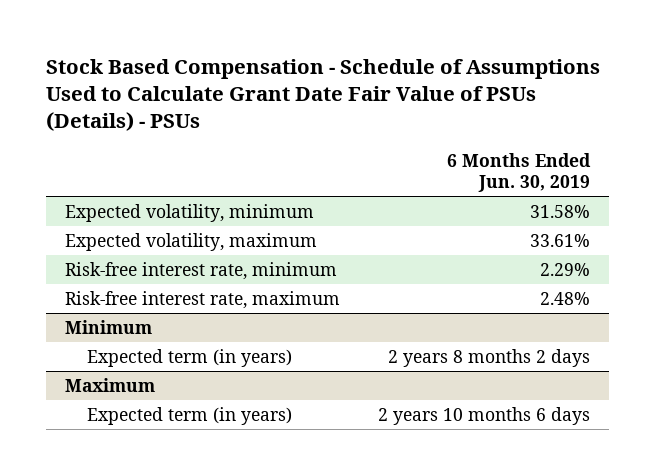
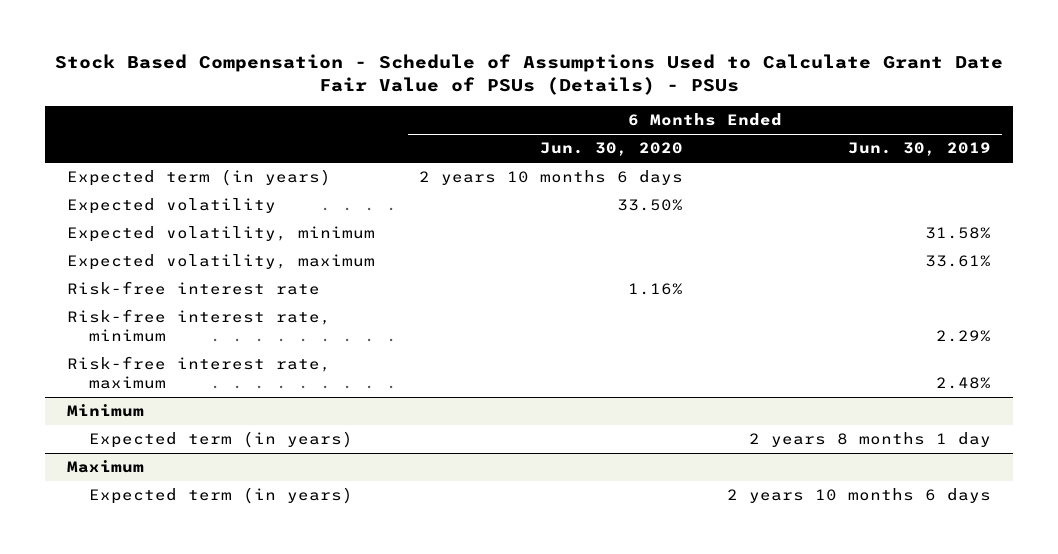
none -> [540,142,684,157] Jun. 30, 2020
none -> [66,169,331,187] Expected term (in years)
none -> [66,198,276,215] Expected volatility
none -> [66,281,320,296] Risk-free interest rate
[387,349,590,368] 2 years 8 months 2 days -> [749,432,992,448] 2 years 8 months 1 day

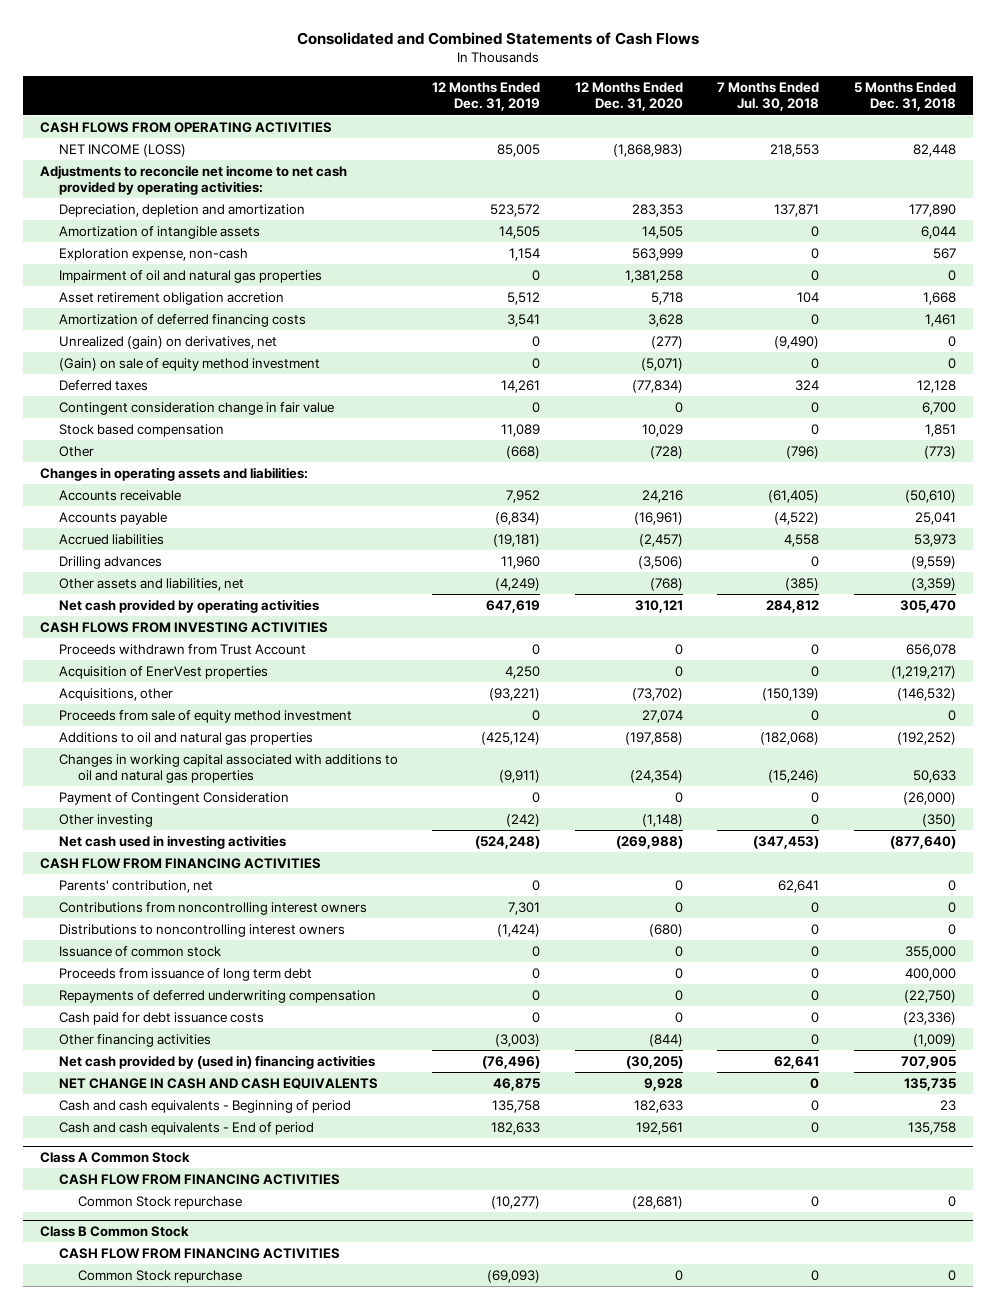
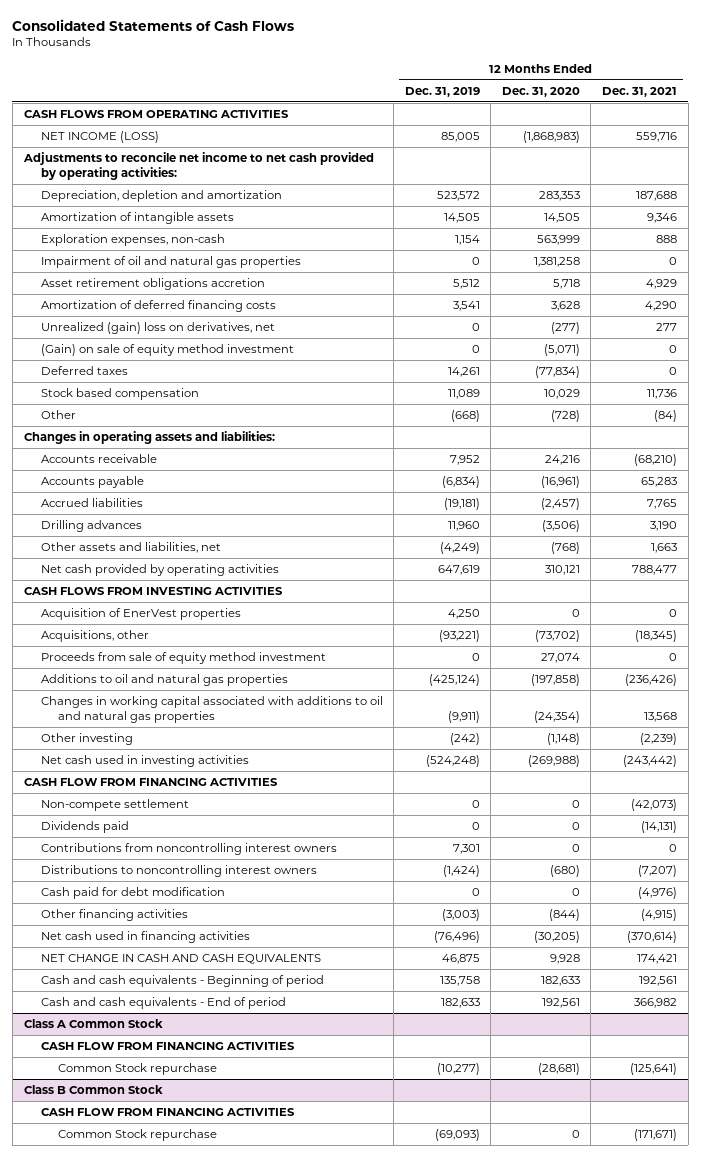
[296,31,699,45] Consolidated and Combined Statements of Cash Flows -> [12,18,295,31] Consolidated Statements of Cash Flows
[717,81,820,112] 7 Months Ended Jul. 30, 2018 -> none
[853,81,956,112] 5 Months Ended Dec. 31, 2018 -> none
none -> [602,86,678,97] Dec. 31, 2021
[58,247,248,261] Exploration expense, non-cash -> [40,233,225,246] Exploration expenses, non-cash
[58,291,284,305] Asset retirement obligation accretion -> [40,277,265,290] Asset retirement obligations accretion
[58,335,277,349] Unrealized (gain) on derivatives, net -> [40,321,275,334] Unrealized (gain) loss on derivatives, net
[58,401,334,415] Contingent consideration change in fair value -> none
[58,643,306,655] Proceeds withdrawn from Trust Account -> none
[58,791,289,805] Payment of Contingent Consideration -> none
[58,879,213,893] Parents' contribution, net -> none
none -> [40,798,189,811] Non-compete settlement
none -> [40,820,129,833] Dividends paid
[58,945,221,957] Issuance of common stock -> none
[58,967,312,981] Proceeds from issuance of long term debt -> none
[58,989,376,1003] Repayments of deferred underwriting compensation -> none
[58,1011,264,1025] Cash paid for debt issuance costs -> [40,886,225,899] Cash paid for debt modification
[58,1054,375,1069] Net cash provided by (used in) financing activities -> [40,930,250,943] Net cash used in financing activities

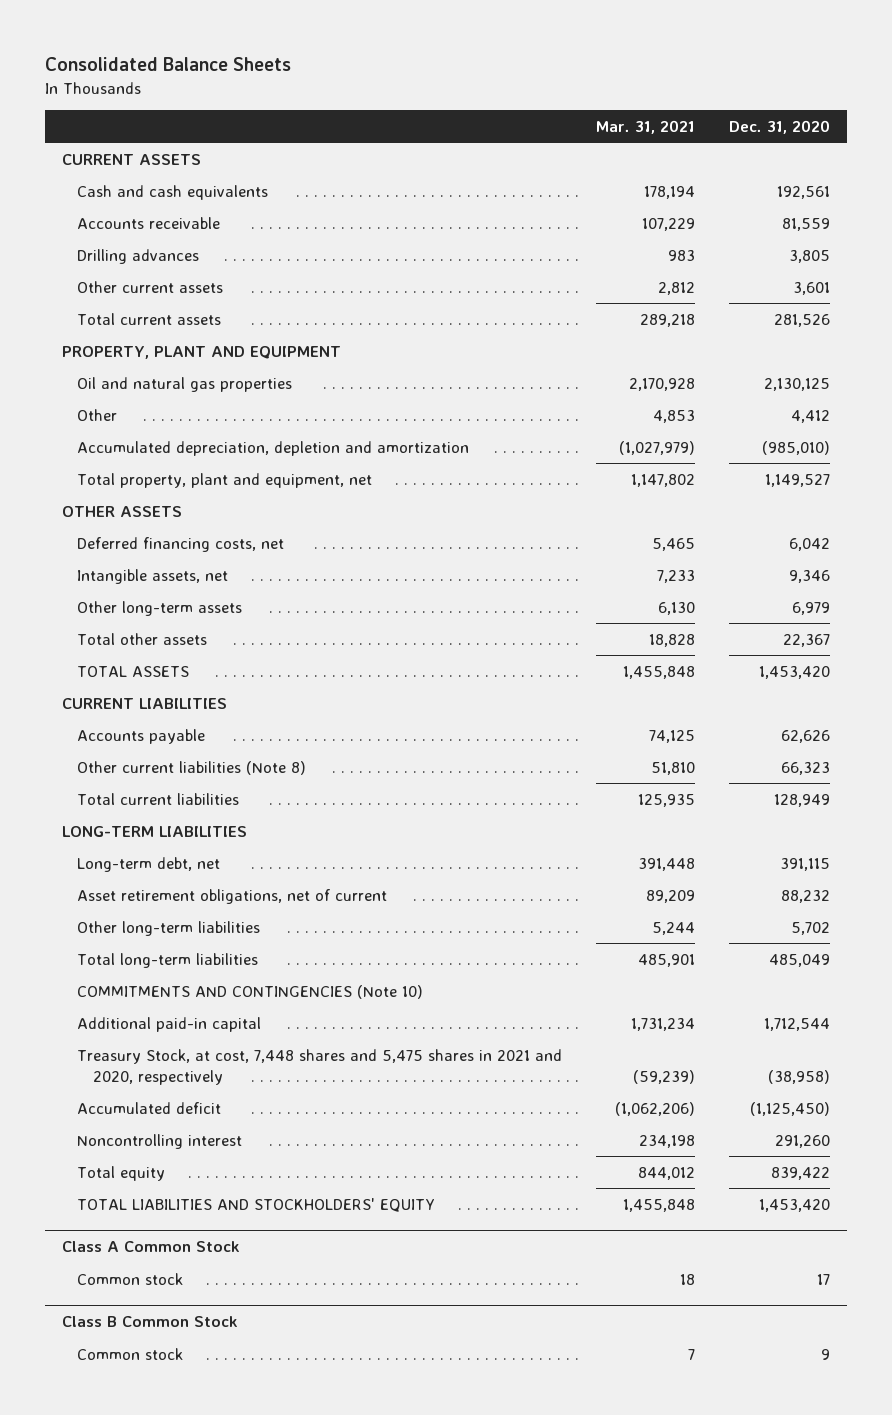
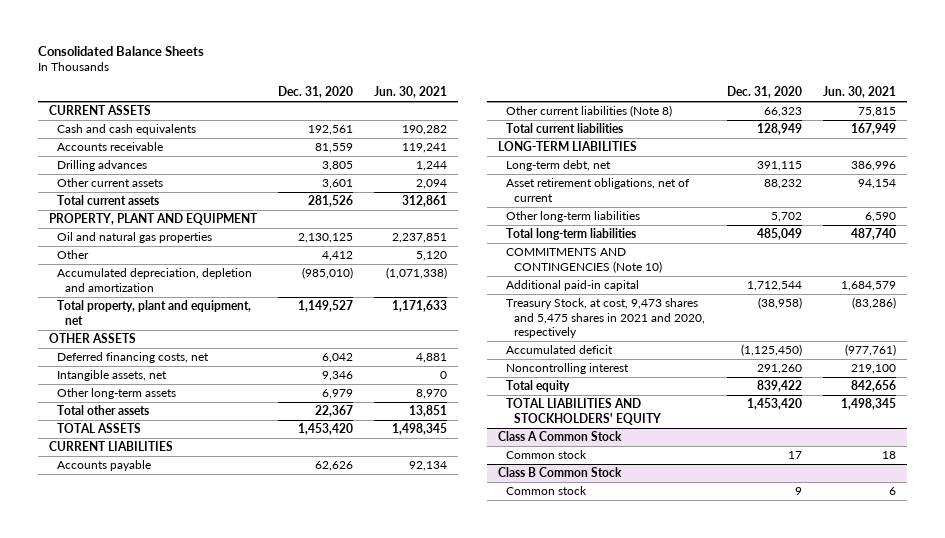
[596,119,696,134] Mar. 31, 2021 -> none
none -> [374,86,448,99] Jun. 30, 2021
[77,1048,563,1085] Treasury Stock, at cost, 7,448 shares and 5,475 shares in 2021 and 2020, respectively -> [505,298,706,339] Treasury Stock, at cost, 9,473 shares and 5,475 shares in 2021 and 2020, respectively

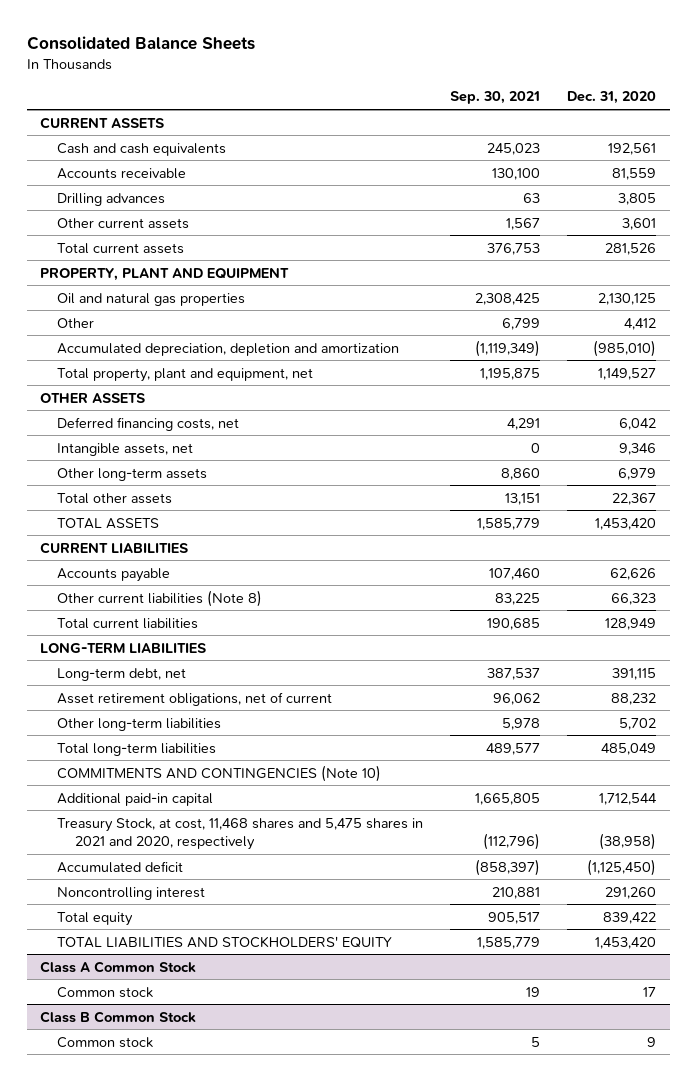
[374,86,448,99] Jun. 30, 2021 -> none
none -> [450,91,541,105] Sep. 30, 2021
[505,298,706,339] Treasury Stock, at cost, 9,473 shares and 5,475 shares in 2021 and 2020, respectively -> [57,817,424,851] Treasury Stock, at cost, 11,468 shares and 5,475 shares in 2021 and 2020, respectively

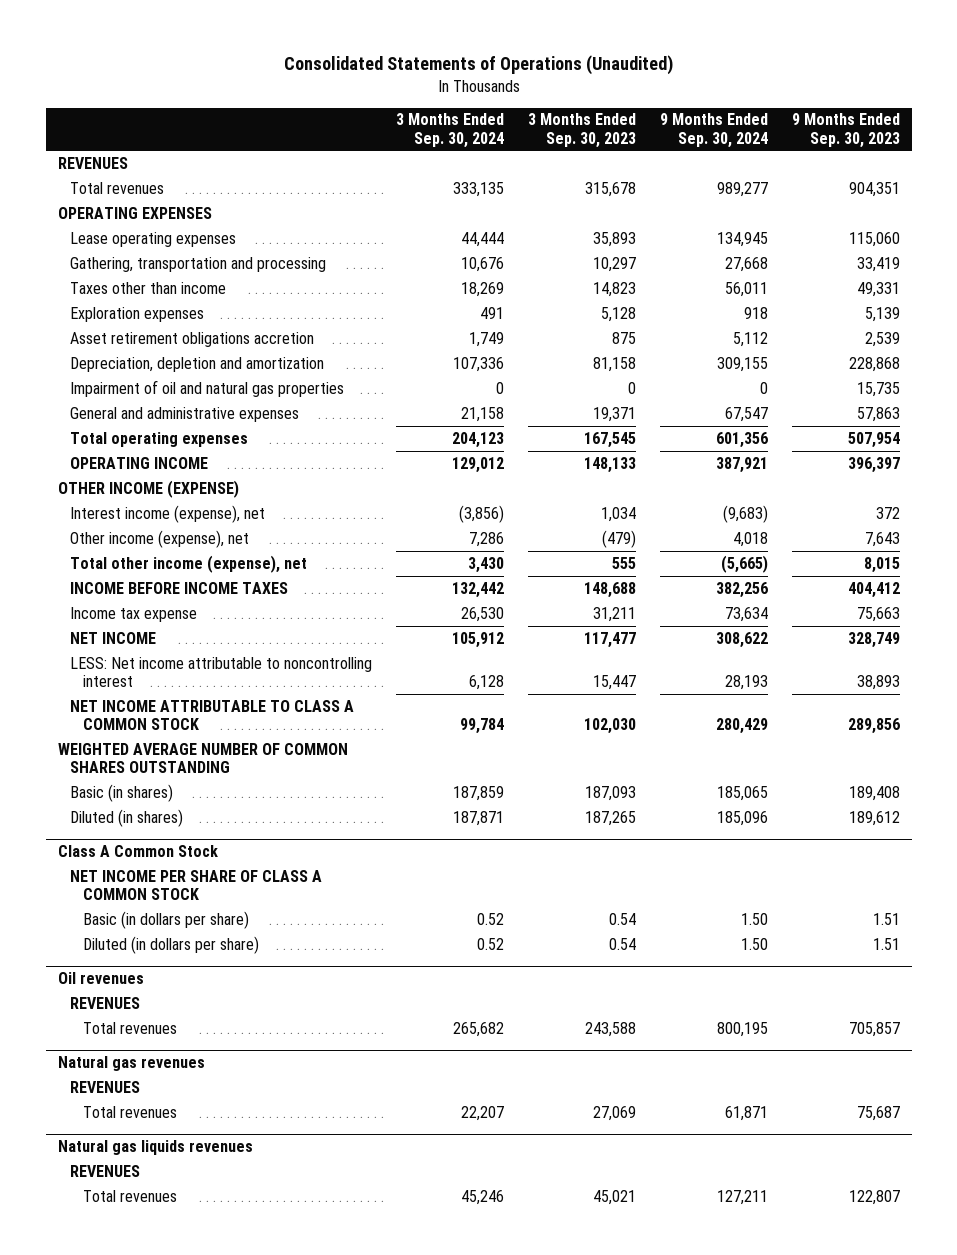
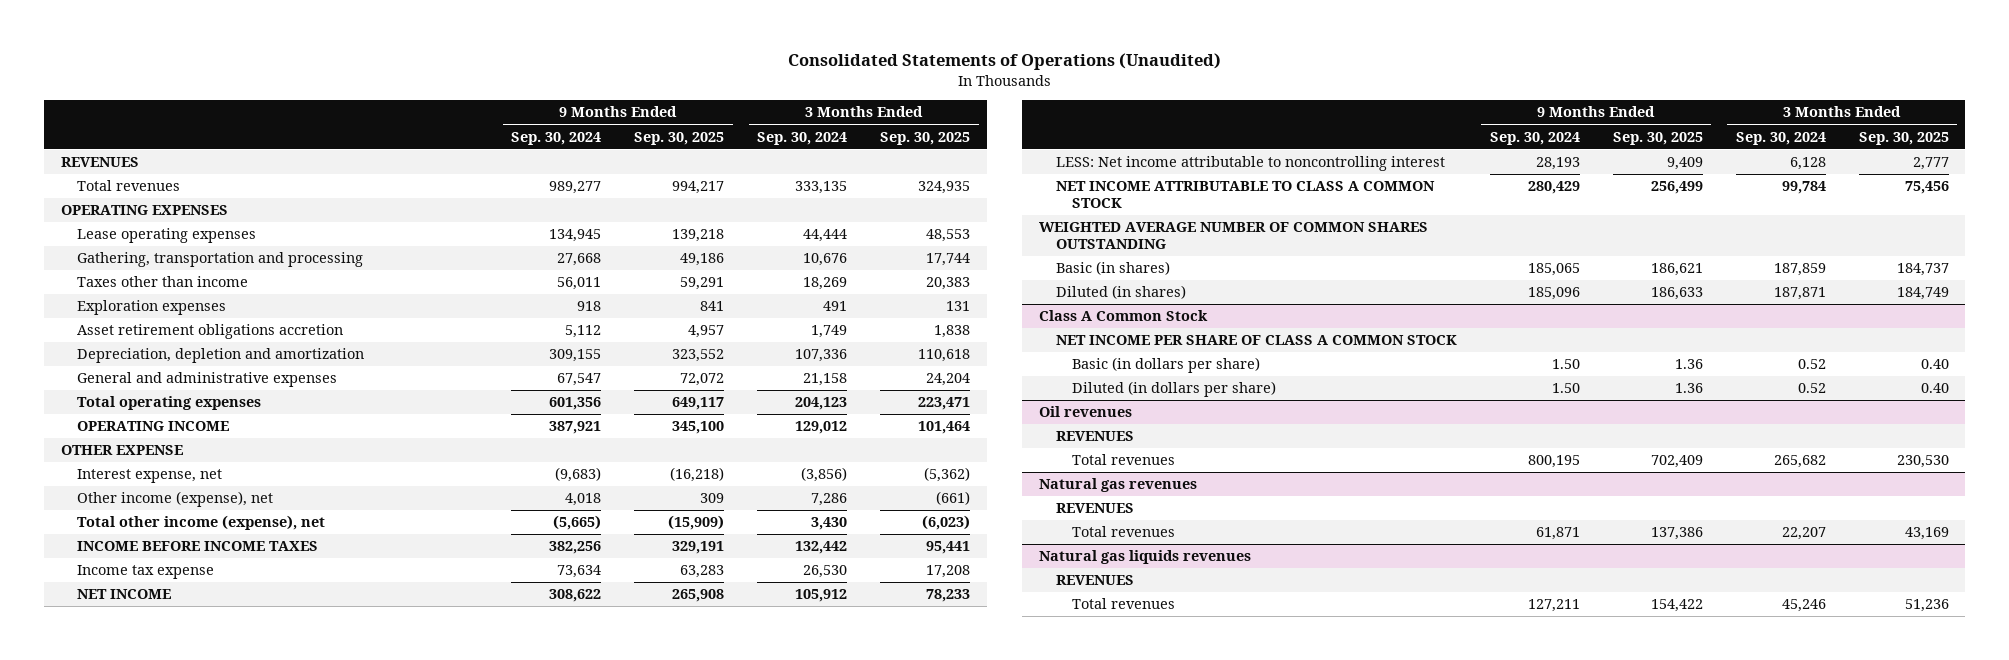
[527,113,636,148] 3 Months Ended Sep. 30, 2023 -> none
[791,113,900,148] 9 Months Ended Sep. 30, 2023 -> none
none -> [634,131,725,145] Sep. 30, 2025
none -> [880,131,971,145] Sep. 30, 2025
[70,379,345,397] Impairment of oil and natural gas properties -> none
[57,479,239,498] OTHER INCOME (EXPENSE) -> [60,445,183,456] OTHER EXPENSE
[70,504,266,523] Interest income (expense), net -> [77,469,223,484] Interest expense, net

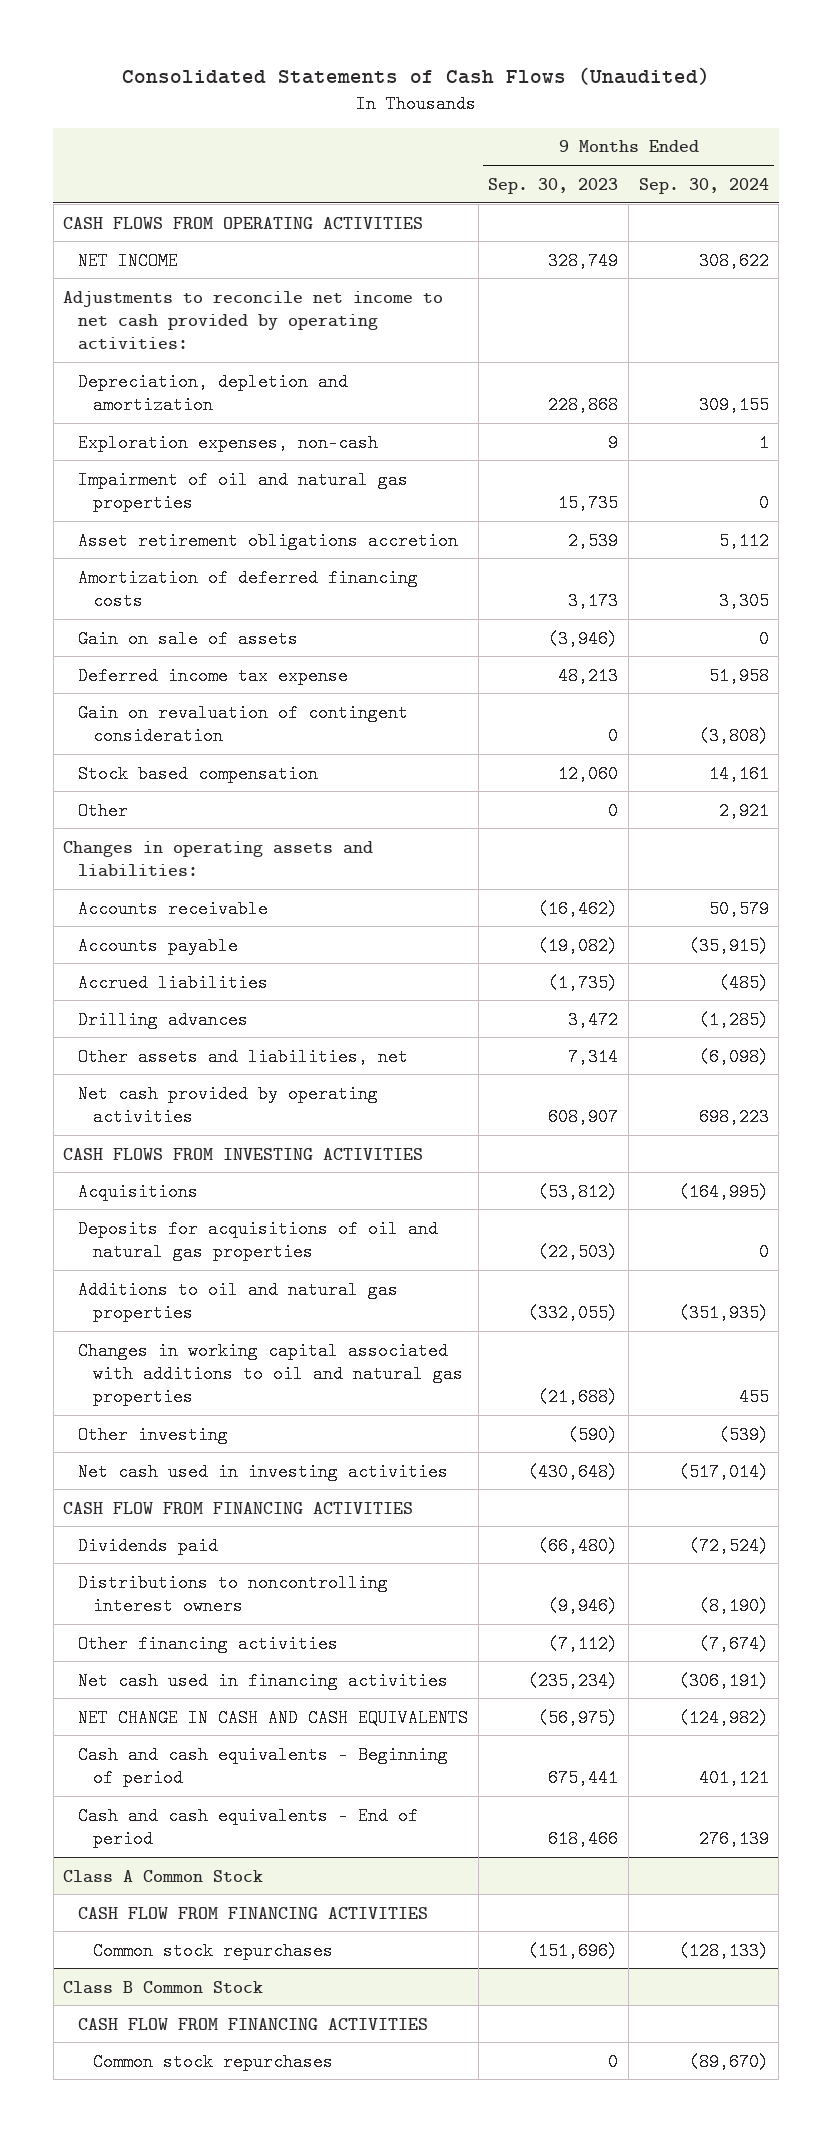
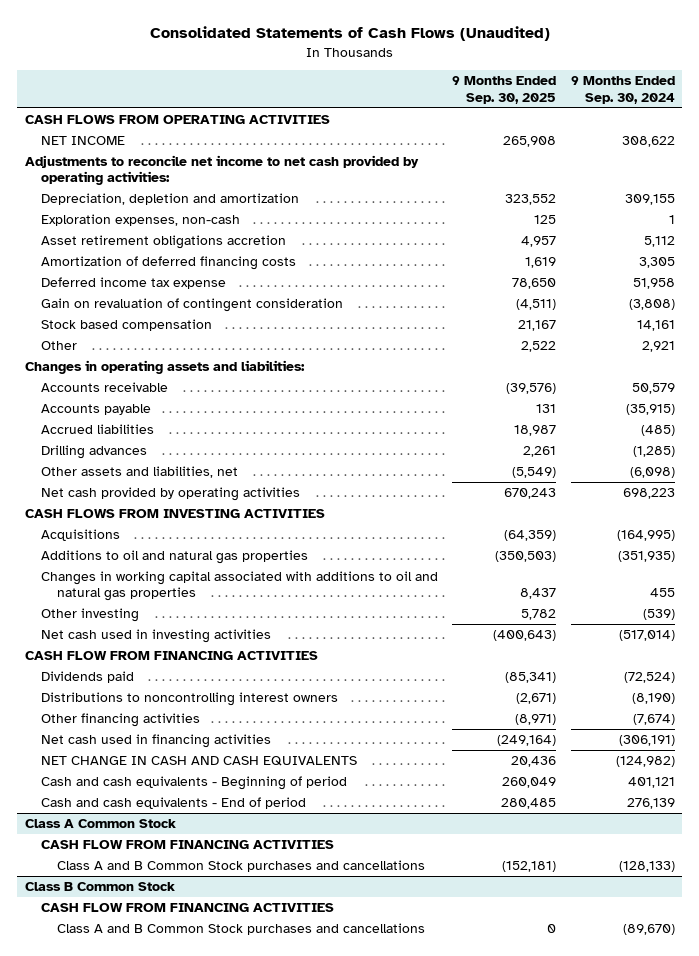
[488,177,619,194] Sep. 30, 2023 -> none
none -> [452,76,557,104] 9 Months Ended Sep. 30, 2025
[78,470,409,512] Impairment of oil and natural gas properties -> none
[78,629,299,648] Gain on sale of assets -> none
[78,1219,439,1261] Deposits for acquisitions of oil and natural gas properties -> none
[93,1941,334,1960] Common stock repurchases -> [57,860,426,873] Class A and B Common Stock purchases and cancellations
[93,2052,334,2071] Common stock repurchases -> [57,923,426,936] Class A and B Common Stock purchases and cancellations

